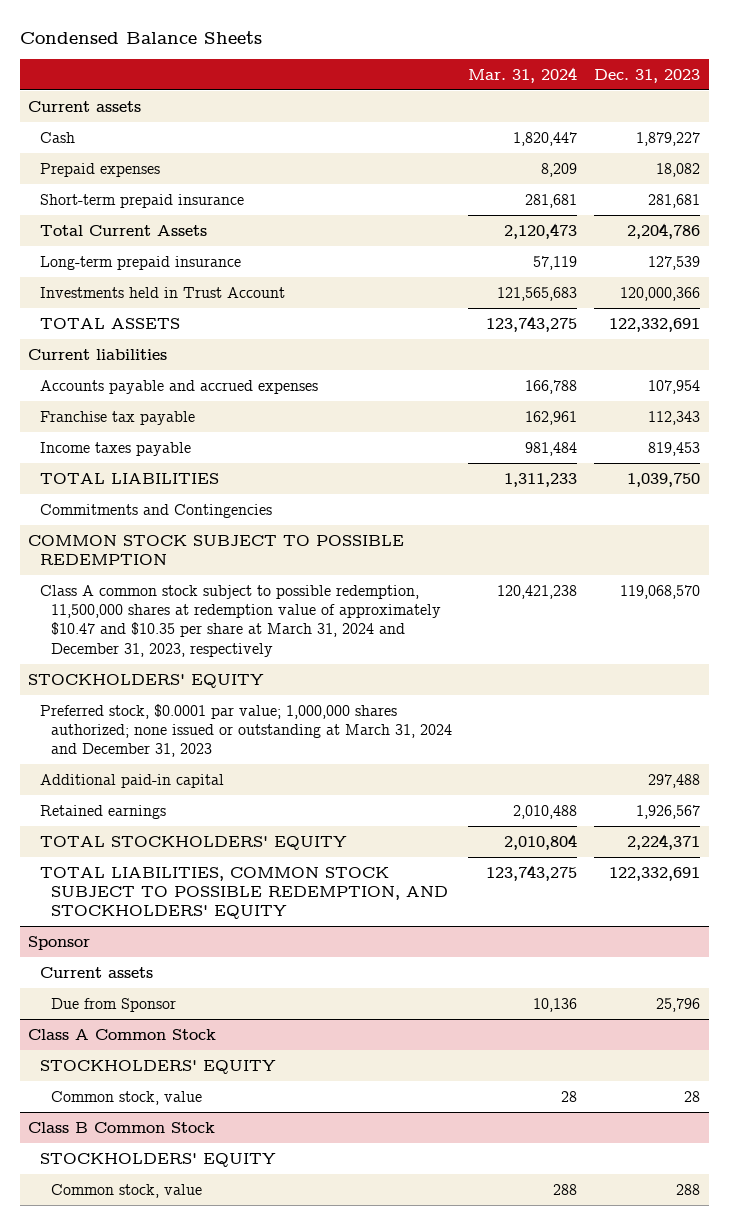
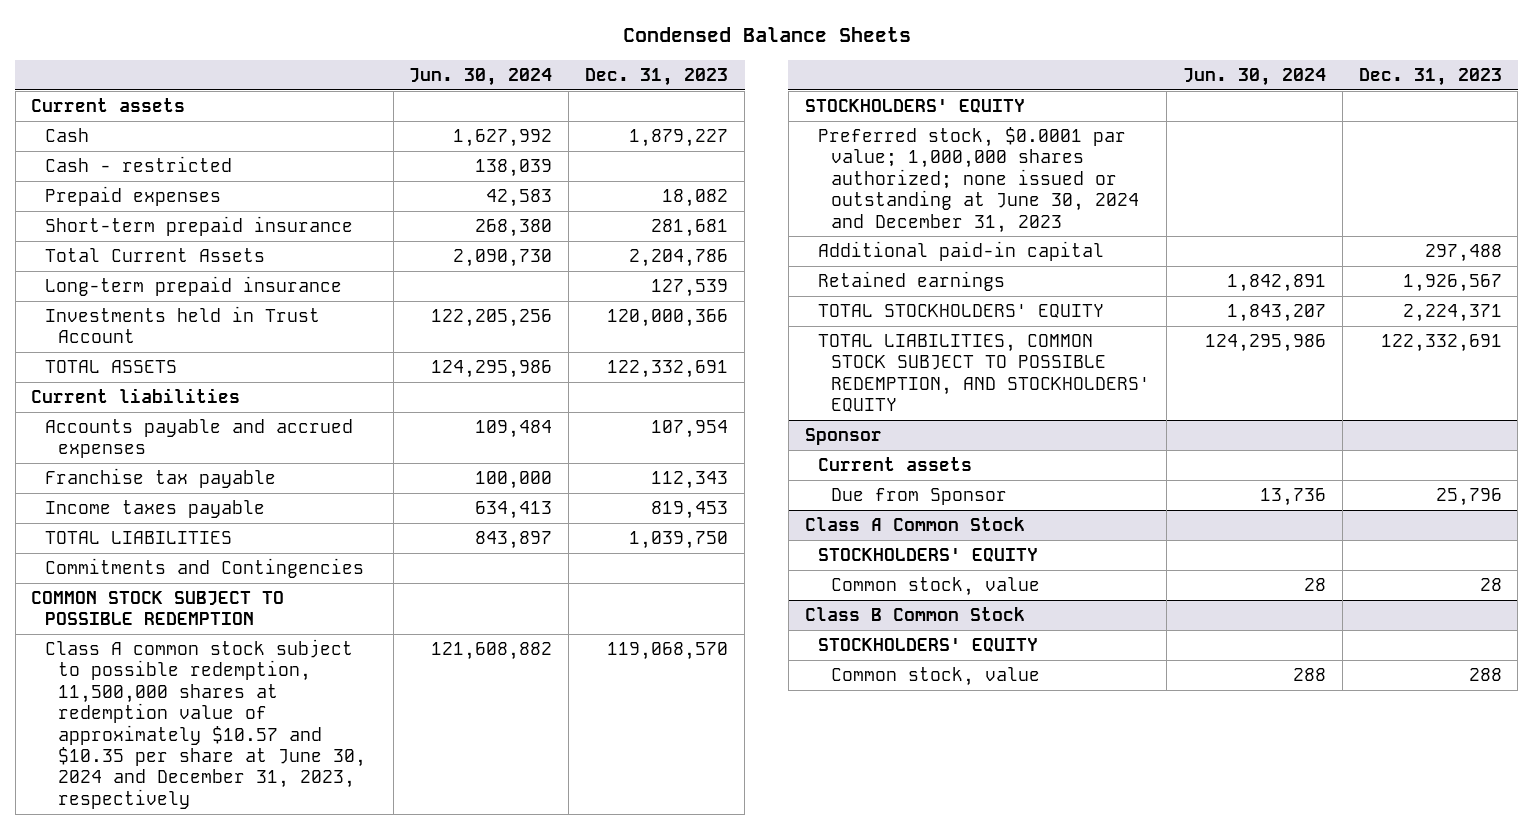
[468,66,578,83] Mar. 31, 2024 -> none
none -> [409,67,553,86] Jun. 30, 2024
none -> [44,156,232,173] Cash - restricted
[39,584,441,657] Class A common stock subject to possible redemption, 11,500,000 shares at redemption value of approximately $10.47 and $10.35 per share at March 31, 2024 and December 31, 2023, respectively -> [44,639,366,809] Class A common stock subject to possible redemption, 11,500,000 shares at redemption value of approximately $10.57 and $10.35 per share at June 30, 2024 and December 31, 2023, respectively
[39,703,452,758] Preferred stock, $0.0001 par value; 1,000,000 shares authorized; none issued or outstanding at March 31, 2024 and December 31, 2023 -> [817,127,1139,233] Preferred stock, $0.0001 par value; 1,000,000 shares authorized; none issued or outstanding at June 30, 2024 and December 31, 2023

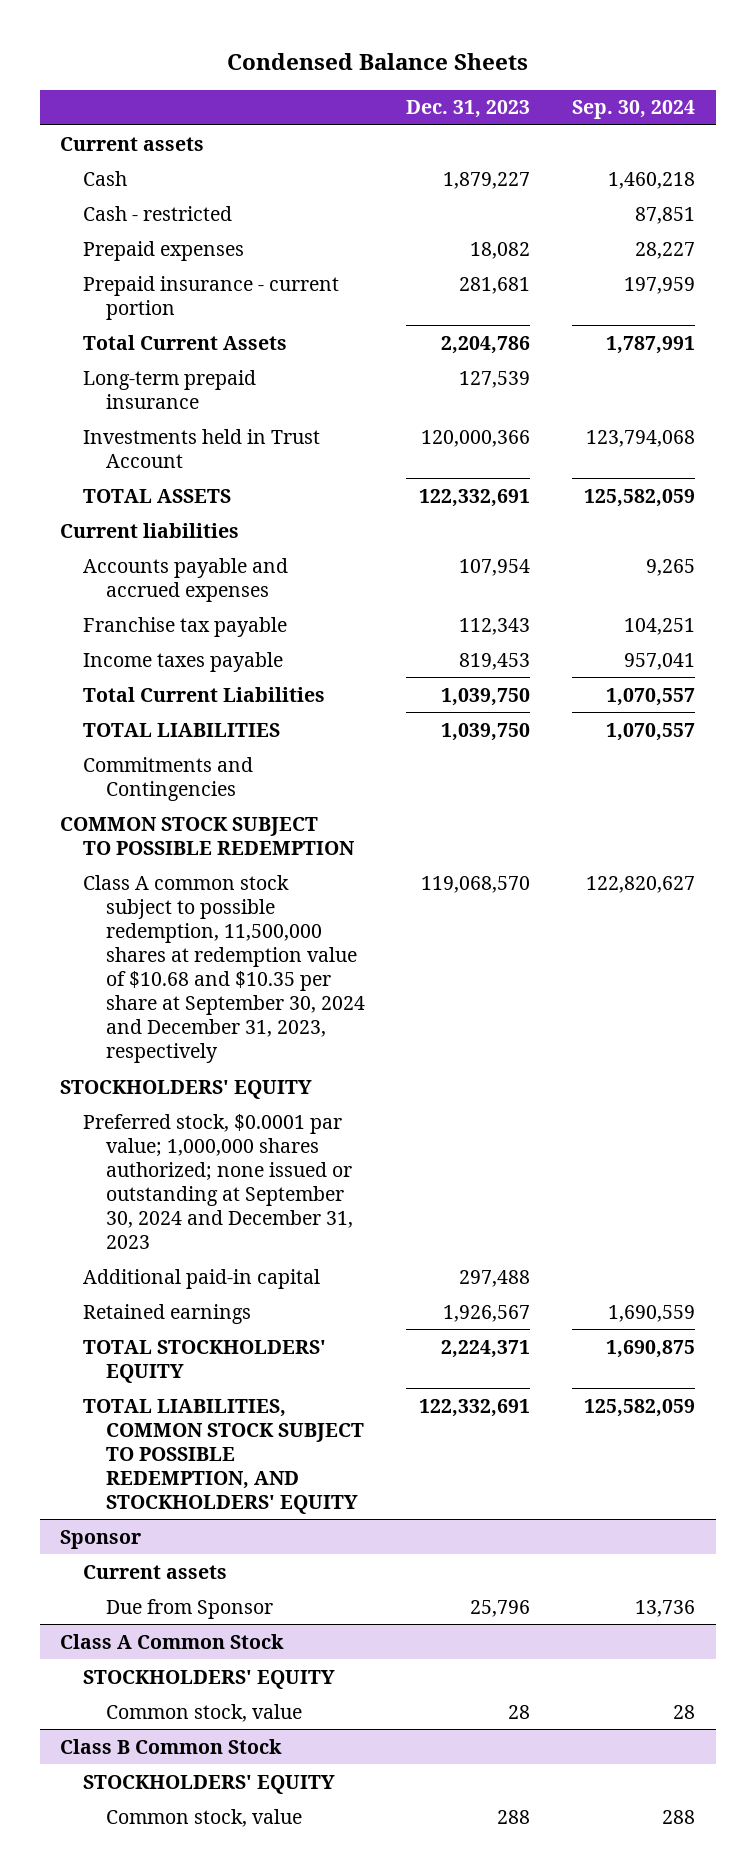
[409,67,553,86] Jun. 30, 2024 -> none
none -> [571,100,695,120] Sep. 30, 2024
[44,216,353,237] Short-term prepaid insurance -> [83,275,340,320] Prepaid insurance - current portion
none -> [83,686,326,702] Total Current Liabilities
[44,639,366,809] Class A common stock subject to possible redemption, 11,500,000 shares at redemption value of approximately $10.57 and $10.35 per share at June 30, 2024 and December 31, 2023, respectively -> [83,874,365,1064] Class A common stock subject to possible redemption, 11,500,000 shares at redemption value of $10.68 and $10.35 per share at September 30, 2024 and December 31, 2023, respectively
[817,127,1139,233] Preferred stock, $0.0001 par value; 1,000,000 shares authorized; none issued or outstanding at June 30, 2024 and December 31, 2023 -> [83,1113,353,1249] Preferred stock, $0.0001 par value; 1,000,000 shares authorized; none issued or outstanding at September 30, 2024 and December 31, 2023

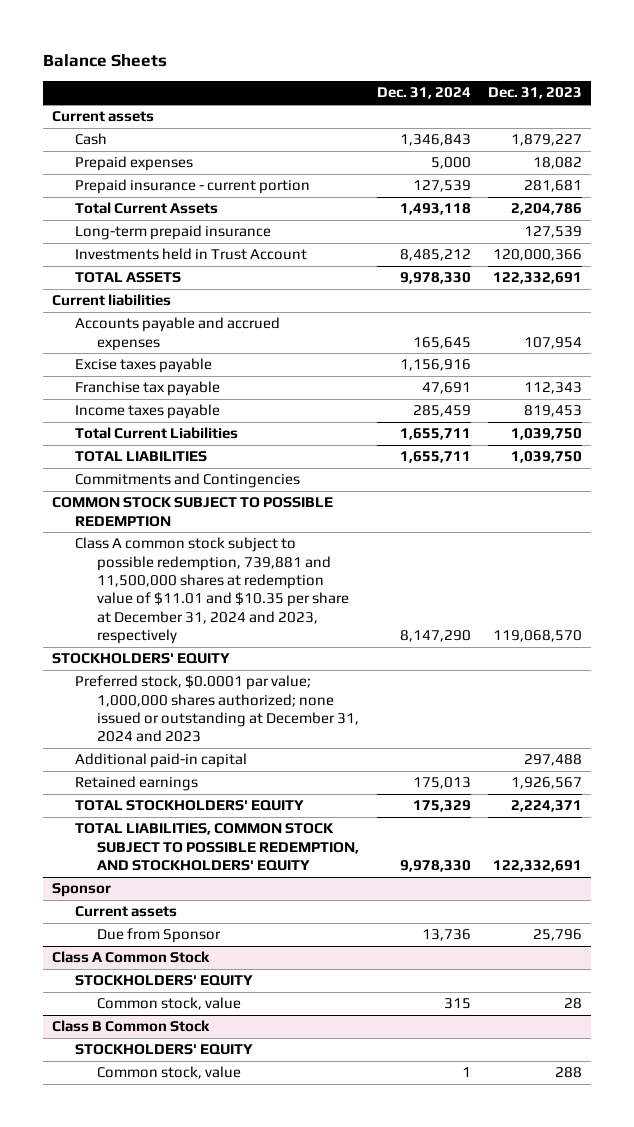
[226,52,528,70] Condensed Balance Sheets -> [43,54,168,68] Balance Sheets
[571,100,695,120] Sep. 30, 2024 -> none
none -> [376,87,471,100] Dec. 31, 2024
[83,205,233,221] Cash - restricted -> none
none -> [74,358,212,374] Excise taxes payable
[83,874,365,1064] Class A common stock subject to possible redemption, 11,500,000 shares at redemption value of $10.68 and $10.35 per share at September 30, 2024 and December 31, 2023, respectively -> [74,537,350,644] Class A common stock subject to possible redemption, 739,881 and 11,500,000 shares at redemption value of $11.01 and $10.35 per share at December 31, 2024 and 2023, respectively
[83,1113,353,1249] Preferred stock, $0.0001 par value; 1,000,000 shares authorized; none issued or outstanding at September 30, 2024 and December 31, 2023 -> [74,675,360,743] Preferred stock, $0.0001 par value; 1,000,000 shares authorized; none issued or outstanding at December 31, 2024 and 2023

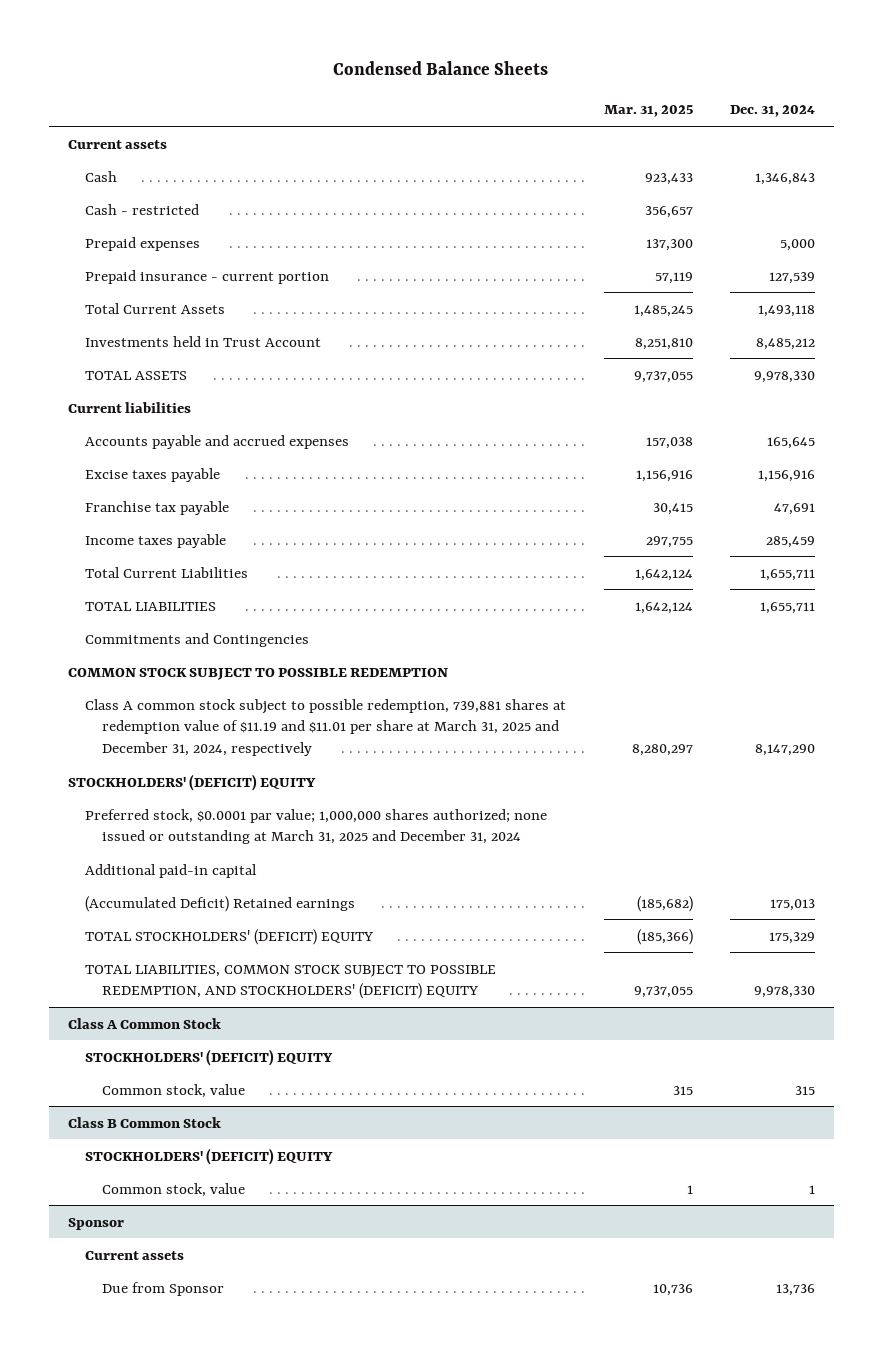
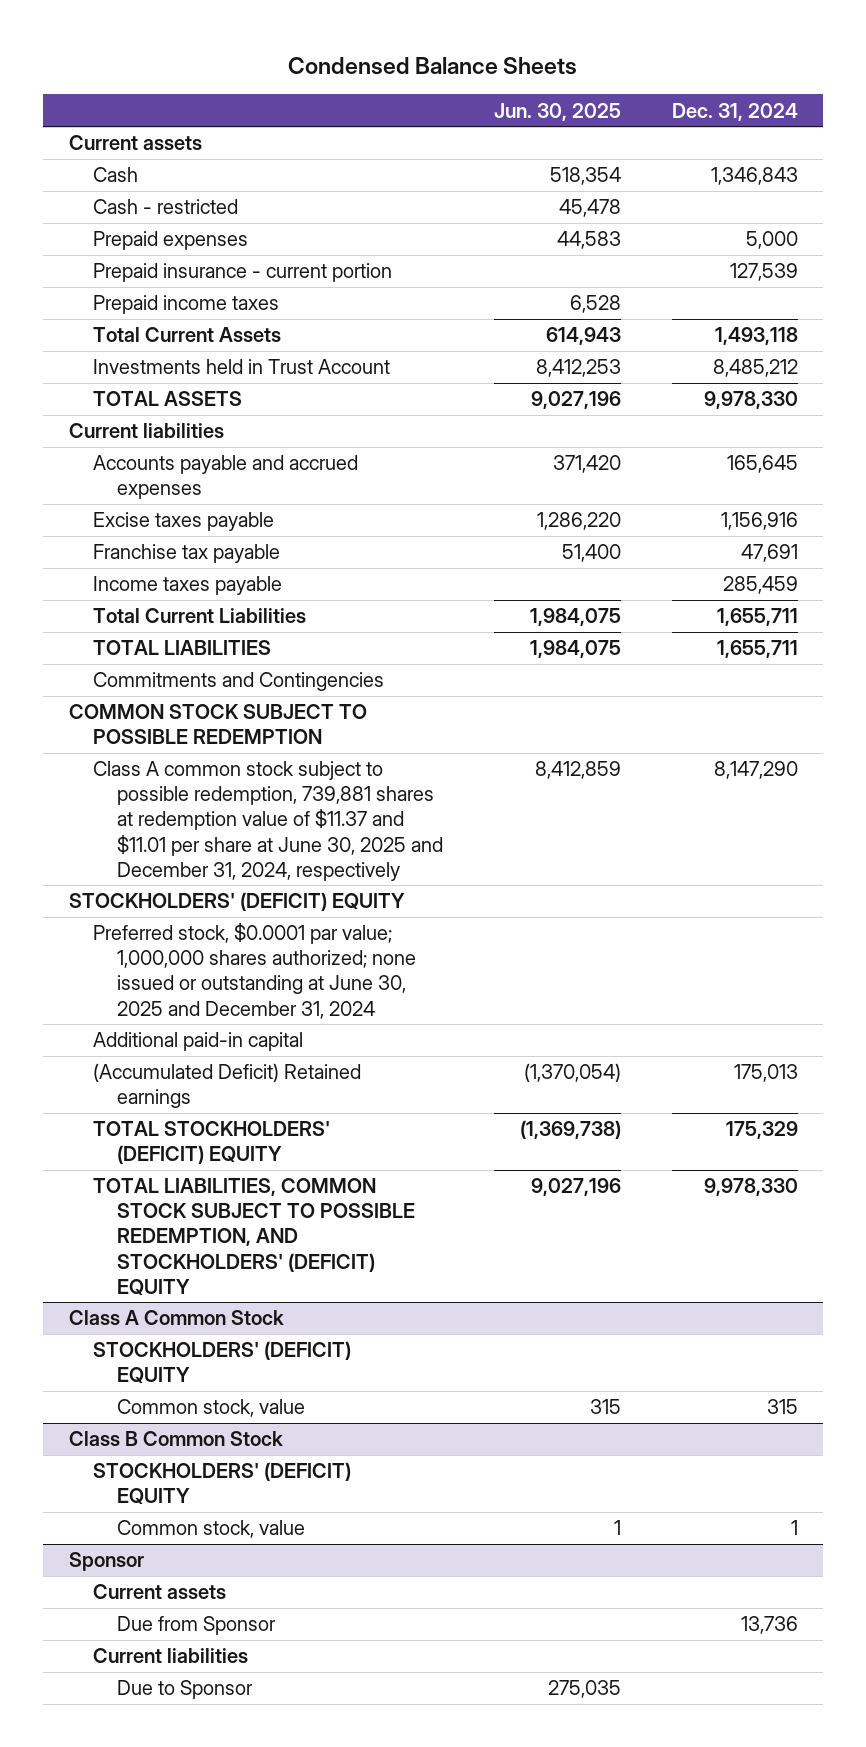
[603,105,693,118] Mar. 31, 2025 -> none
none -> [493,102,621,121] Jun. 30, 2025
none -> [92,295,279,315] Prepaid income taxes
[84,698,566,757] Class A common stock subject to possible redemption, 739,881 shares at redemption value of $11.19 and $11.01 per share at March 31, 2025 and December 31, 2024, respectively -> [92,761,444,881] Class A common stock subject to possible redemption, 739,881 shares at redemption value of $11.37 and $11.01 per share at June 30, 2025 and December 31, 2024, respectively
[84,808,547,845] Preferred stock, $0.0001 par value; 1,000,000 shares authorized; none issued or outstanding at March 31, 2025 and December 31, 2024 -> [92,923,417,1019] Preferred stock, $0.0001 par value; 1,000,000 shares authorized; none issued or outstanding at June 30, 2025 and December 31, 2024
none -> [92,1648,248,1664] Current liabilities
none -> [117,1680,254,1700] Due to Sponsor

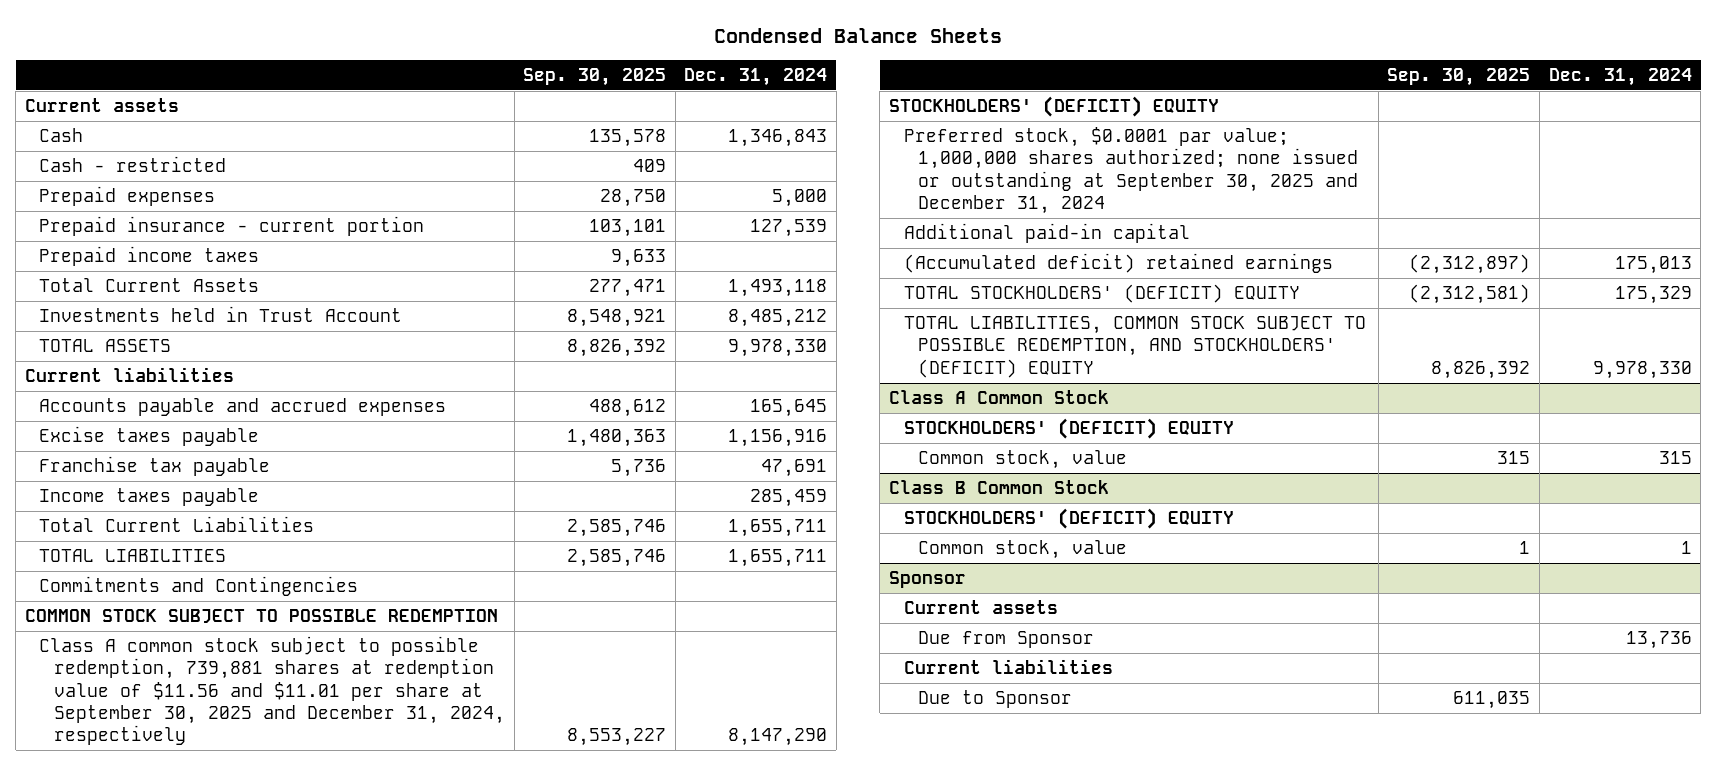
[493,102,621,121] Jun. 30, 2025 -> none
none -> [523,68,667,87] Sep. 30, 2025
[92,761,444,881] Class A common stock subject to possible redemption, 739,881 shares at redemption value of $11.37 and $11.01 per share at June 30, 2025 and December 31, 2024, respectively -> [39,636,505,746] Class A common stock subject to possible redemption, 739,881 shares at redemption value of $11.56 and $11.01 per share at September 30, 2025 and December 31, 2024, respectively
[92,923,417,1019] Preferred stock, $0.0001 par value; 1,000,000 shares authorized; none issued or outstanding at June 30, 2025 and December 31, 2024 -> [903,127,1359,214] Preferred stock, $0.0001 par value; 1,000,000 shares authorized; none issued or outstanding at September 30, 2025 and December 31, 2024
[92,1063,361,1109] (Accumulated Deficit) Retained earnings -> [903,253,1333,274] (Accumulated deficit) retained earnings

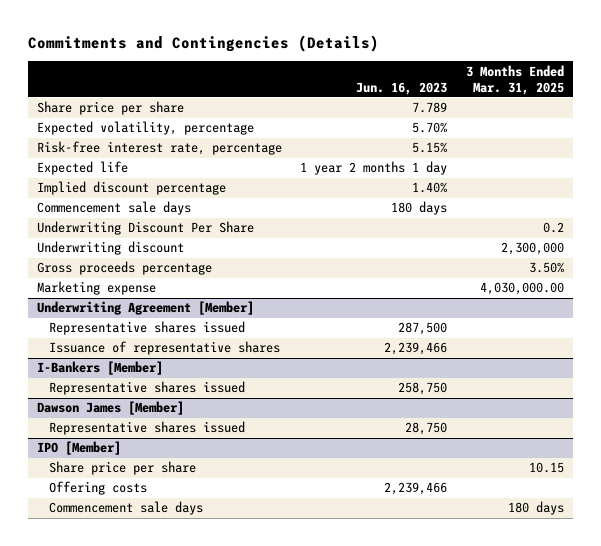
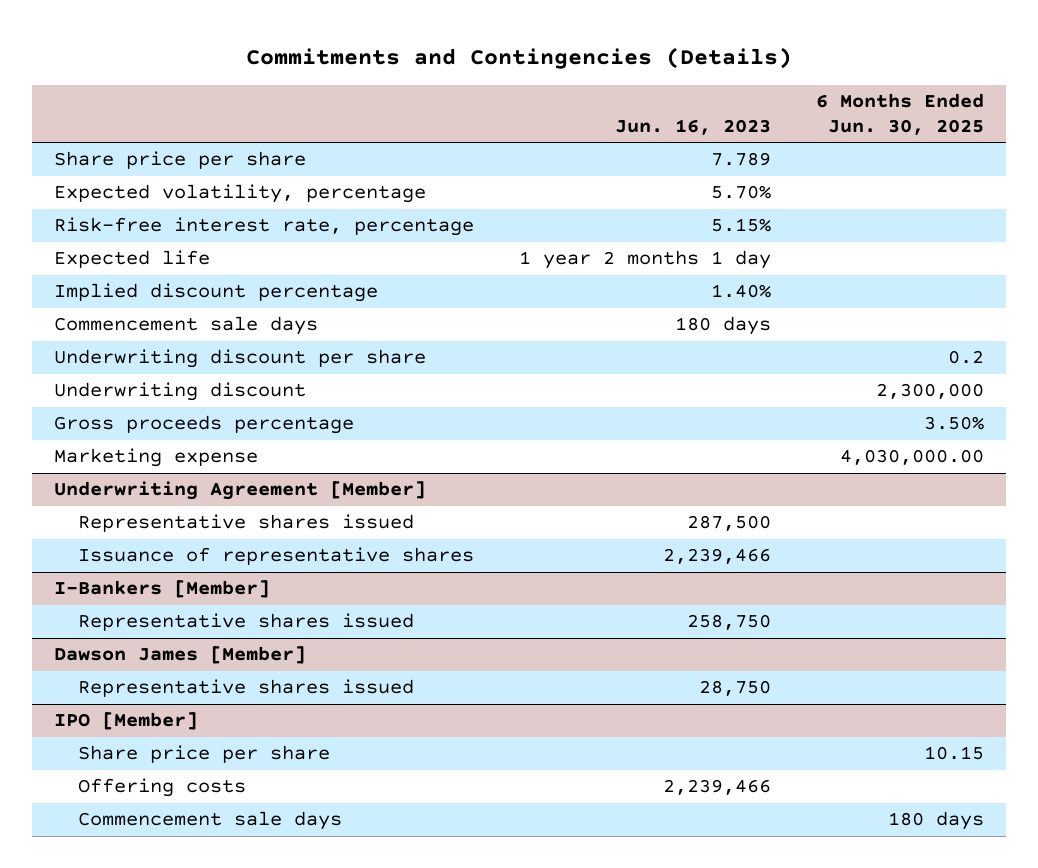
[466,64,565,95] 3 Months Ended Mar. 31, 2025 -> none
none -> [815,93,984,136] 6 Months Ended Jun. 30, 2025
[36,221,254,236] Underwriting Discount Per Share -> [54,349,427,369] Underwriting discount per share

